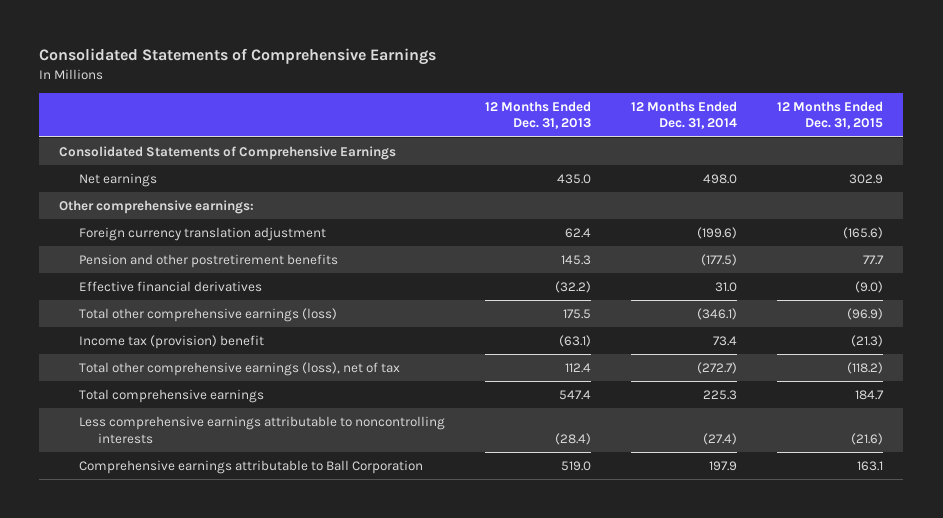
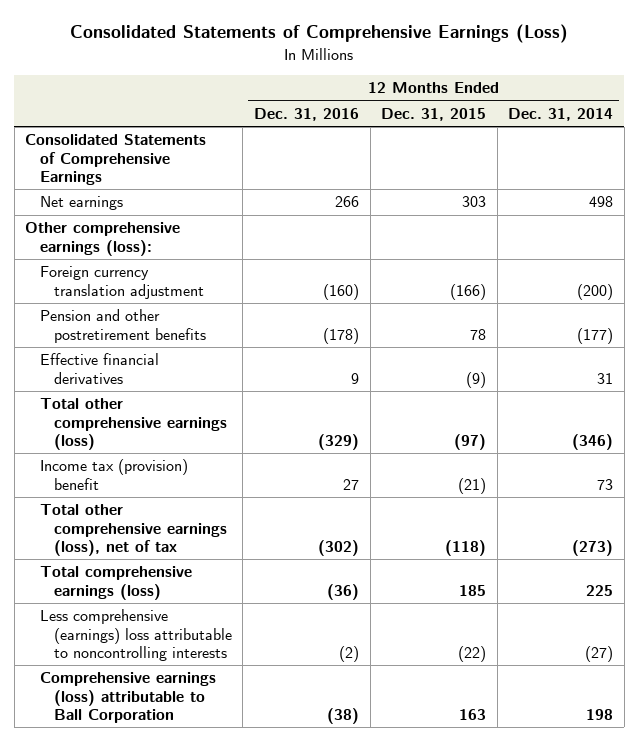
[39,48,437,66] Consolidated Statements of Comprehensive Earnings -> [70,24,569,44] Consolidated Statements of Comprehensive Earnings (Loss)
[484,100,591,130] 12 Months Ended Dec. 31, 2013 -> none
none -> [254,108,360,122] Dec. 31, 2016
[703,173,738,184] 498.0 -> [589,196,614,208] 498
[849,173,884,184] 302.9 -> [462,196,487,208] 303
[59,199,255,214] Other comprehensive earnings: -> [25,222,181,256] Other comprehensive earnings (loss):
[697,226,738,239] (199.6) -> [577,283,614,300] (200)
[843,226,884,239] (165.6) -> [450,283,487,300] (166)
[701,253,738,266] (177.5) -> [577,327,614,344] (177)
[863,254,885,265] 77.7 -> [470,328,487,340] 78
[715,281,738,292] 31.0 -> [597,372,614,384] 31
[855,280,884,293] (9.0) -> [466,371,487,388] (9)
[697,307,738,320] (346.1) -> [572,434,614,451] (346)
[847,307,884,320] (96.9) -> [454,434,487,451] (97)
[713,335,738,346] 73.4 -> [597,478,614,490] 73
[851,334,884,347] (21.3) -> [458,477,487,494] (21)
[697,361,738,374] (272.7) -> [572,540,614,557] (273)
[847,361,884,374] (118.2) -> [445,540,487,557] (118)
[78,388,264,403] Total comprehensive earnings -> [39,566,192,600] Total comprehensive earnings (loss)
[703,389,738,400] 225.3 -> [586,584,614,596] 225
[855,389,885,400] 184.7 -> [459,584,487,596] 185
[78,415,445,444] Less comprehensive earnings attributable to noncontrolling interests -> [39,609,232,662] Less comprehensive (earnings) loss attributable to noncontrolling interests
[703,432,738,445] (27.4) -> [585,646,614,663] (27)
[851,432,884,445] (21.6) -> [458,646,487,663] (22)
[78,459,423,474] Comprehensive earnings attributable to Ball Corporation -> [39,672,216,724] Comprehensive earnings (loss) attributable to Ball Corporation
[709,460,738,471] 197.9 -> [586,709,614,721] 198
[857,460,884,471] 163.1 -> [459,709,487,721] 163

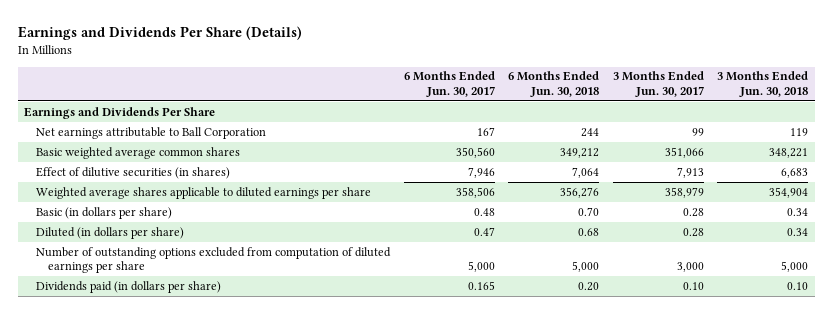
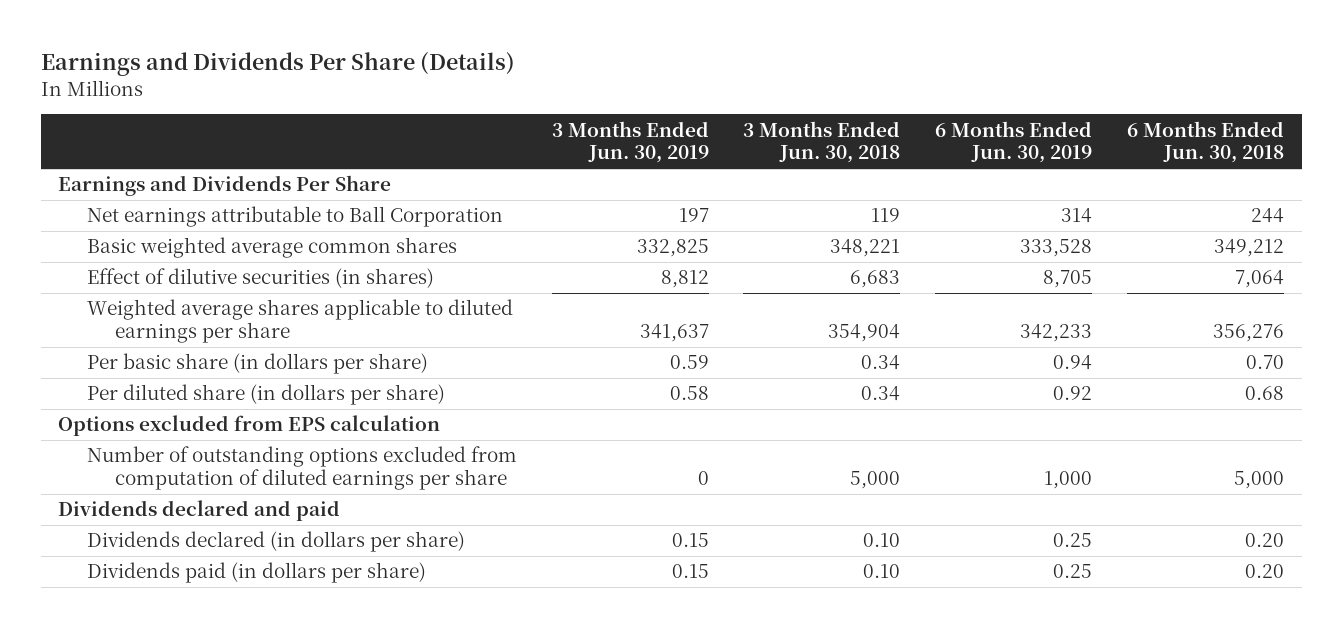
[403,71,495,97] 6 Months Ended Jun. 30, 2017 -> none
[612,71,704,97] 3 Months Ended Jun. 30, 2017 -> none
none -> [551,120,709,164] 3 Months Ended Jun. 30, 2019
none -> [935,120,1093,164] 6 Months Ended Jun. 30, 2019
[36,206,173,219] Basic (in dollars per share) -> [86,353,428,375] Per basic share (in dollars per share)
[36,226,185,239] Diluted (in dollars per share) -> [86,384,445,406] Per diluted share (in dollars per share)
none -> [58,415,441,437] Options excluded from EPS calculation
none -> [58,500,341,522] Dividends declared and paid
none -> [86,531,465,553] Dividends declared (in dollars per share)

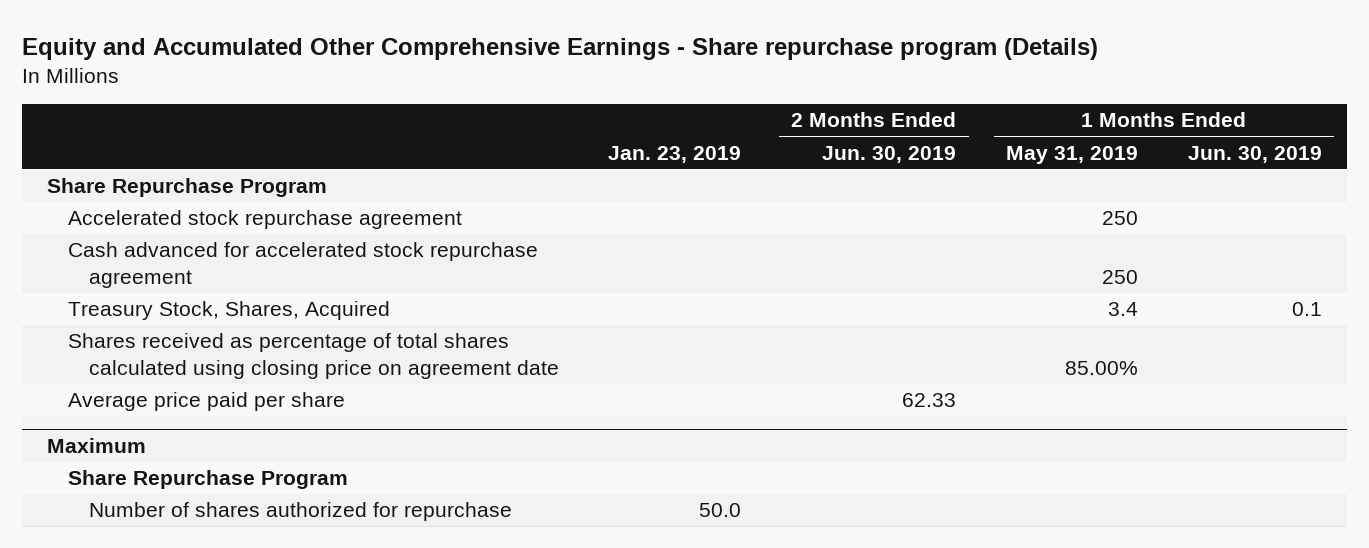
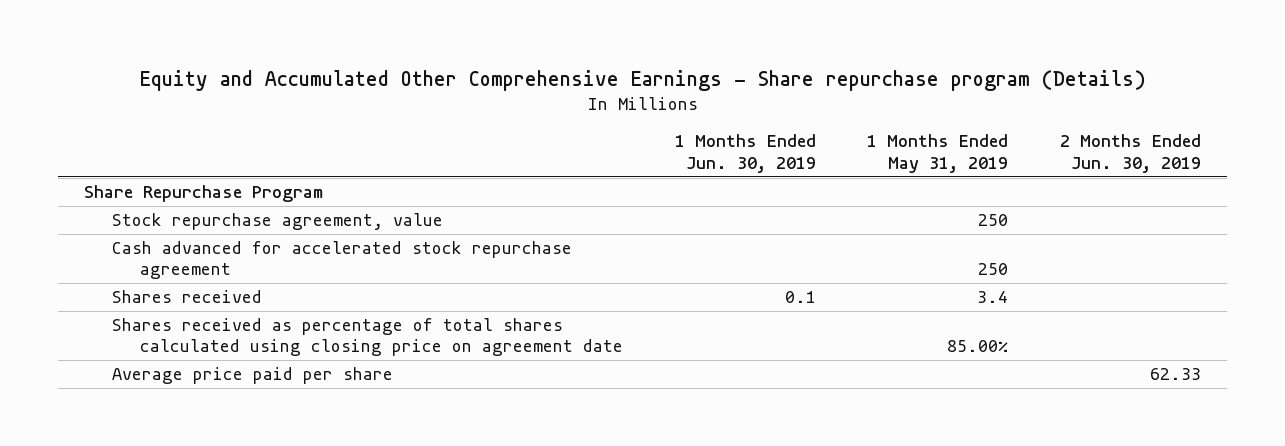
[608,145,742,163] Jan. 23, 2019 -> none
[68,210,463,230] Accelerated stock repurchase agreement -> [111,213,443,231] Stock repurchase agreement, value
[68,301,391,321] Treasury Stock, Shares, Acquired -> [111,290,262,304] Shares received
[47,437,147,453] Maximum -> none
[68,470,349,490] Share Repurchase Program -> none
[88,502,512,522] Number of shares authorized for repurchase -> none

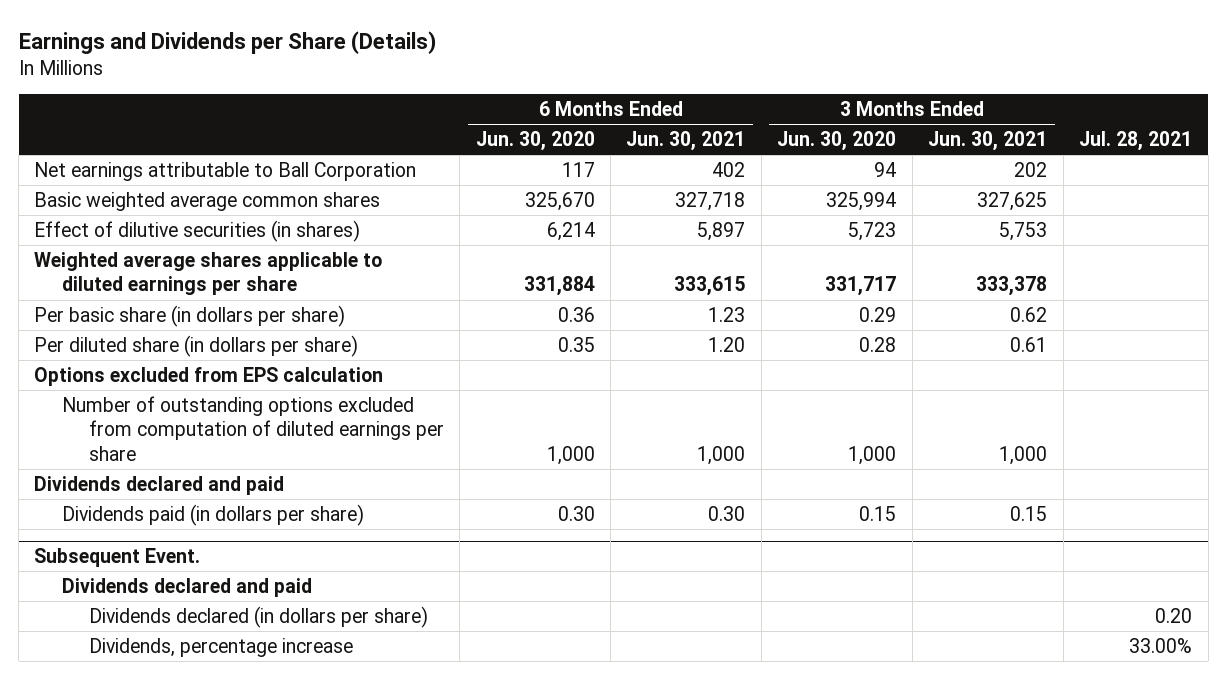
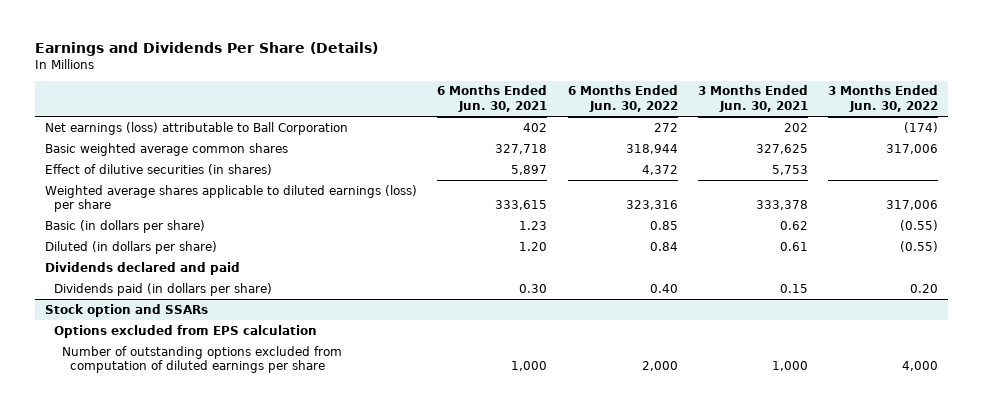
[18,30,436,54] Earnings and Dividends per Share (Details) -> [35,42,379,57] Earnings and Dividends Per Share (Details)
[475,130,595,151] Jun. 30, 2020 -> none
[777,130,897,151] Jun. 30, 2020 -> none
[1079,130,1193,151] Jul. 28, 2021 -> none
none -> [567,85,678,112] 6 Months Ended Jun. 30, 2022
none -> [827,85,938,112] 3 Months Ended Jun. 30, 2022
[34,161,417,181] Net earnings attributable to Ball Corporation -> [45,121,349,135] Net earnings (loss) attributable to Ball Corporation
[34,366,384,386] Options excluded from EPS calculation -> none
[61,395,444,461] Number of outstanding options excluded from computation of diluted earnings per share -> none
[34,251,383,296] Weighted average shares applicable to diluted earnings per share -> [45,184,418,213] Weighted average shares applicable to diluted earnings (loss) per share
[34,304,346,327] Per basic share (in dollars per share) -> [45,219,206,233] Basic (in dollars per share)
[34,334,359,357] Per diluted share (in dollars per share) -> [45,240,218,254] Diluted (in dollars per share)
[34,548,201,568] Subsequent Event. -> none
[61,577,312,597] Dividends declared and paid -> none
[88,605,428,628] Dividends declared (in dollars per share) -> none
[88,637,353,657] Dividends, percentage increase -> none
none -> [45,303,209,317] Stock option and SSARs
none -> [53,324,317,338] Options excluded from EPS calculation
none -> [61,345,342,374] Number of outstanding options excluded from computation of diluted earnings per share

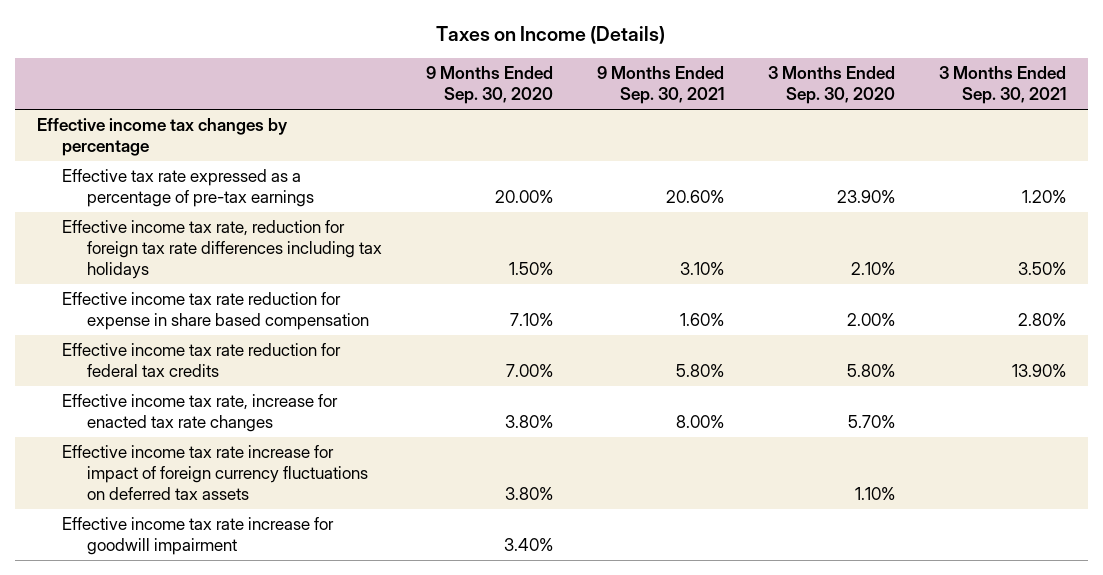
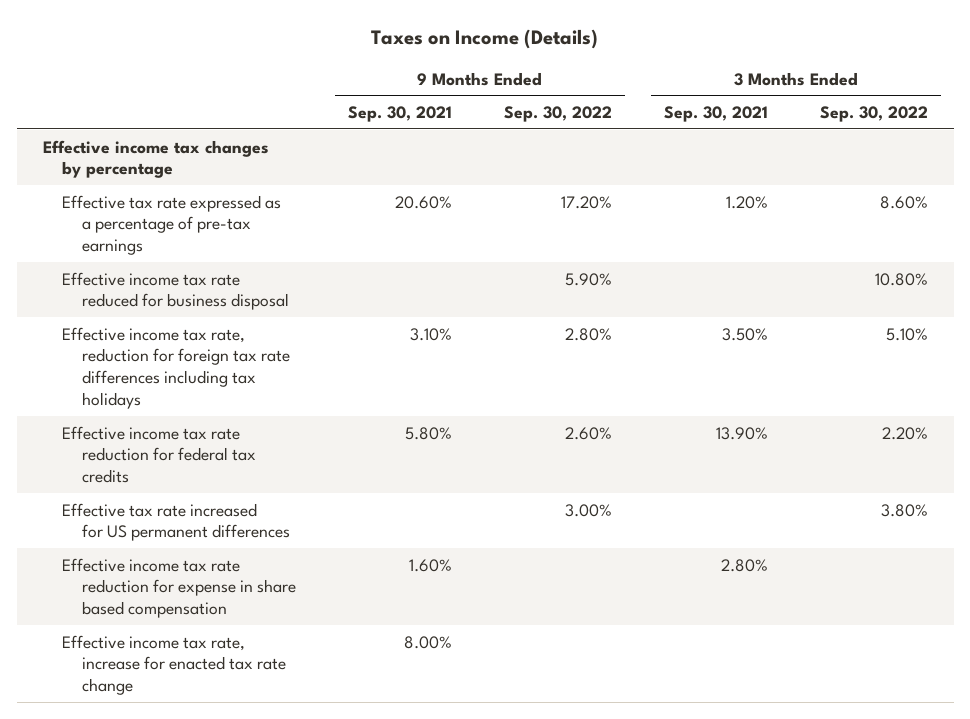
[426,66,554,105] 9 Months Ended Sep. 30, 2020 -> none
[768,66,896,105] 3 Months Ended Sep. 30, 2020 -> none
none -> [503,106,612,123] Sep. 30, 2022
none -> [819,106,928,123] Sep. 30, 2022
none -> [62,271,289,311] Effective income tax rate reduced for business disposal
[61,445,369,501] Effective income tax rate increase for impact of foreign currency fluctuations on deferred tax assets -> none
[61,517,334,556] Effective income tax rate increase for goodwill impairment -> none
none -> [62,502,290,542] Effective tax rate increased for US permanent differences
[61,292,370,331] Effective income tax rate reduction for expense in share based compensation -> [62,557,296,619] Effective income tax rate reduction for expense in share based compensation
[61,394,338,433] Effective income tax rate, increase for enacted tax rate changes -> [62,634,286,696] Effective income tax rate, increase for enacted tax rate change

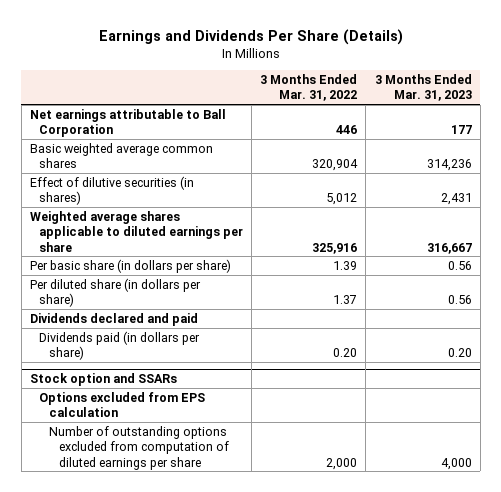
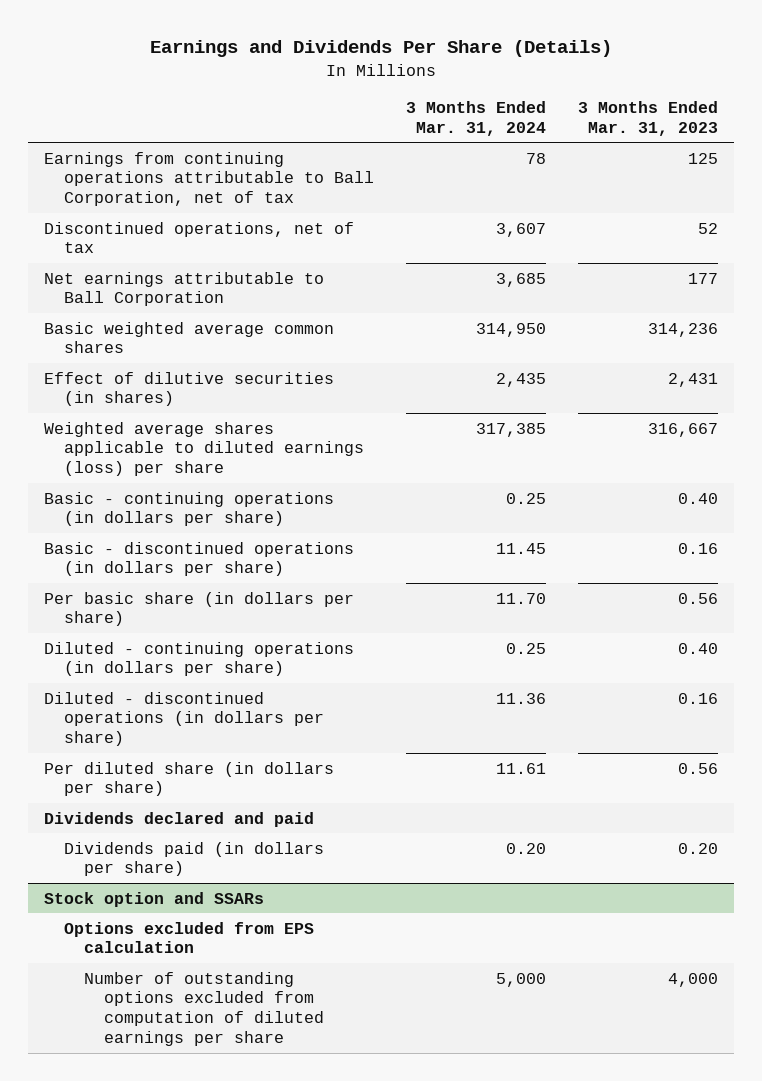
[260,73,358,102] 3 Months Ended Mar. 31, 2022 -> none
none -> [405,101,546,136] 3 Months Ended Mar. 31, 2024
none -> [43,151,374,207] Earnings from continuing operations attributable to Ball Corporation, net of tax
none -> [43,221,354,254] Discontinued operations, net of tax
[29,210,244,252] Weighted average shares applicable to diluted earnings per share -> [43,421,364,477] Weighted average shares applicable to diluted earnings (loss) per share
none -> [43,491,334,527] Basic - continuing operations (in dollars per share)
none -> [43,541,354,577] Basic - discontinued operations (in dollars per share)
none -> [43,641,354,677] Diluted - continuing operations (in dollars per share)
none -> [43,691,324,747] Diluted - discontinued operations (in dollars per share)

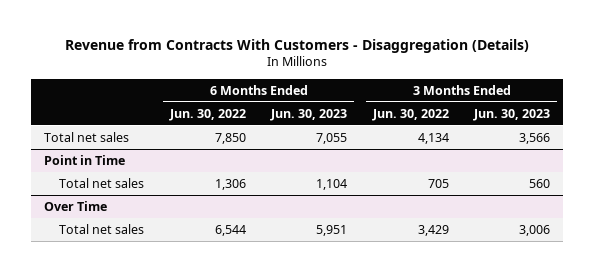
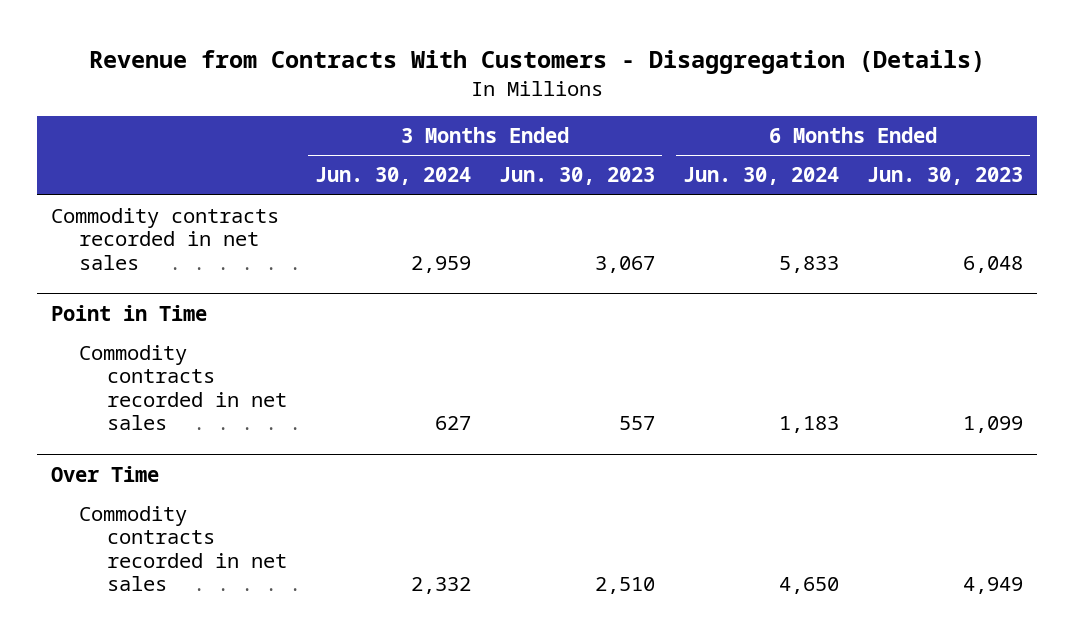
[168,108,246,121] Jun. 30, 2022 -> none
[371,108,449,121] Jun. 30, 2022 -> none
none -> [315,167,472,186] Jun. 30, 2024
none -> [682,167,839,186] Jun. 30, 2024
[43,131,129,142] Total net sales -> [50,207,279,270] Commodity contracts recorded in net sales
[316,132,348,144] 7,055 -> [962,255,1023,273] 6,048
[519,132,551,144] 3,566 -> [594,255,655,273] 3,067
[59,177,145,188] Total net sales -> [78,344,288,431] Commodity contracts recorded in net sales
[316,178,348,190] 1,104 -> [962,416,1023,434] 1,099
[529,178,551,188] 560 -> [618,416,655,431] 557
[59,223,145,234] Total net sales -> [78,505,288,592] Commodity contracts recorded in net sales
[316,224,348,236] 5,951 -> [962,577,1023,595] 4,949
[519,224,551,236] 3,006 -> [594,577,655,595] 2,510

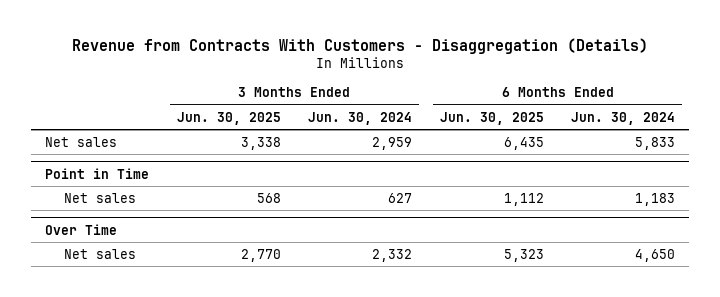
[498,167,655,186] Jun. 30, 2023 -> none
[866,167,1023,186] Jun. 30, 2023 -> none
none -> [176,111,281,125] Jun. 30, 2025
none -> [439,111,544,125] Jun. 30, 2025
[50,207,279,270] Commodity contracts recorded in net sales -> [44,136,117,147] Net sales
[78,344,288,431] Commodity contracts recorded in net sales -> [64,192,137,203] Net sales
[78,505,288,592] Commodity contracts recorded in net sales -> [64,248,137,259] Net sales

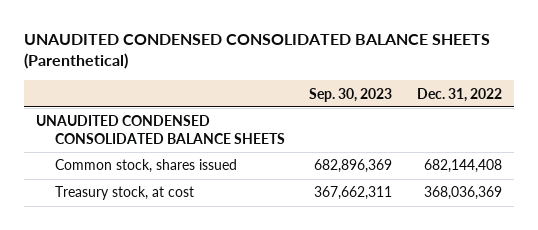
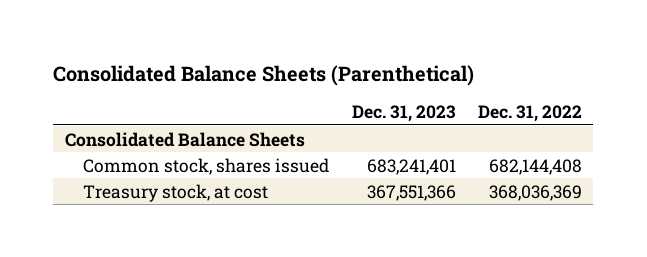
[23,34,490,70] UNAUDITED CONDENSED CONSOLIDATED BALANCE SHEETS (Parenthetical) -> [53,64,475,86] Consolidated Balance Sheets (Parenthetical)
[309,87,393,102] Sep. 30, 2023 -> none
none -> [351,104,456,122] Dec. 31, 2023
[35,115,285,144] UNAUDITED CONDENSED CONSOLIDATED BALANCE SHEETS -> [64,131,305,147] Consolidated Balance Sheets

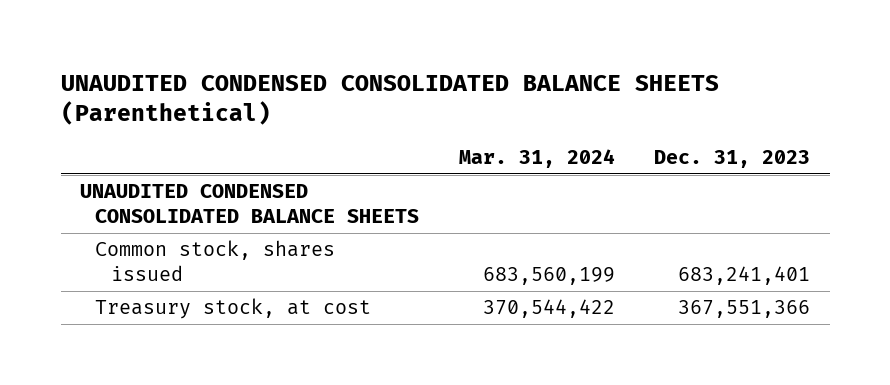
[53,64,475,86] Consolidated Balance Sheets (Parenthetical) -> [60,74,719,126] UNAUDITED CONDENSED CONSOLIDATED BALANCE SHEETS (Parenthetical)
[478,104,583,122] Dec. 31, 2022 -> none
none -> [458,148,615,168] Mar. 31, 2024
[64,131,305,147] Consolidated Balance Sheets -> [80,184,420,223] UNAUDITED CONDENSED CONSOLIDATED BALANCE SHEETS

